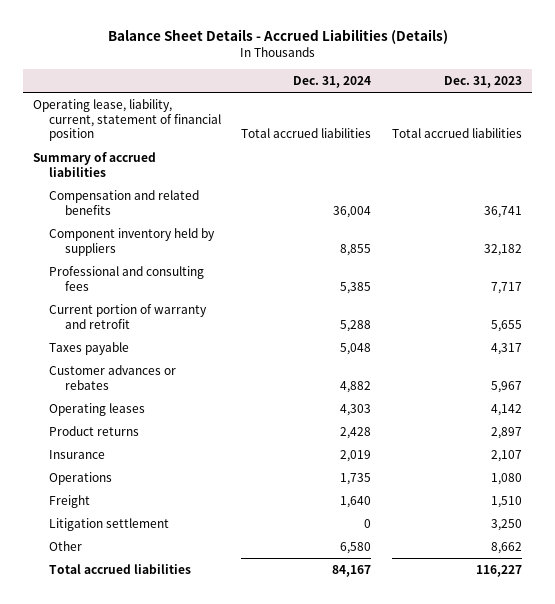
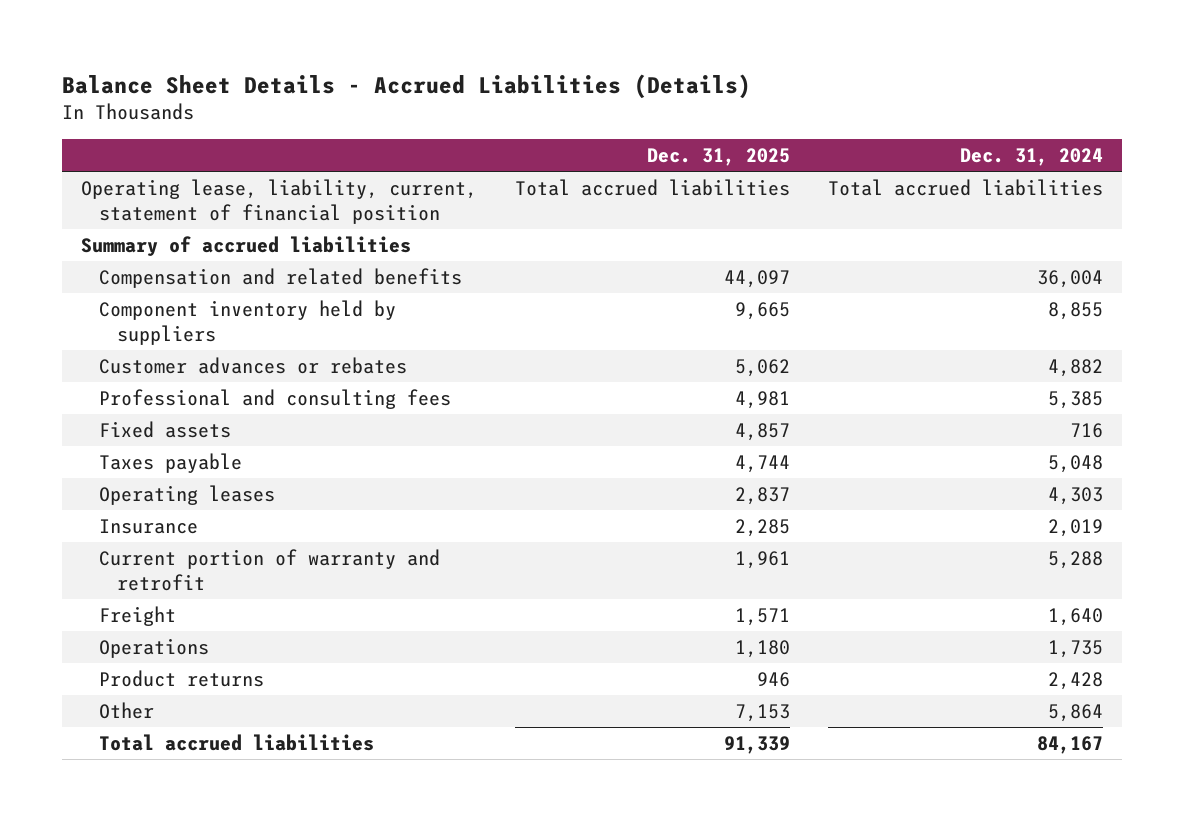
[443,75,522,88] Dec. 31, 2023 -> none
none -> [646,147,790,166] Dec. 31, 2025
[49,364,177,390] Customer advances or rebates -> [99,357,408,375] Customer advances or rebates
none -> [99,421,232,439] Fixed assets
[49,303,208,329] Current portion of warranty and retrofit -> [99,549,441,591] Current portion of warranty and retrofit
[49,517,170,531] Litigation settlement -> none
[49,471,113,485] Operations -> [99,638,210,659] Operations
[49,425,140,436] Product returns -> [99,670,265,688] Product returns
[340,541,372,554] 6,580 -> [1047,704,1103,723] 5,864

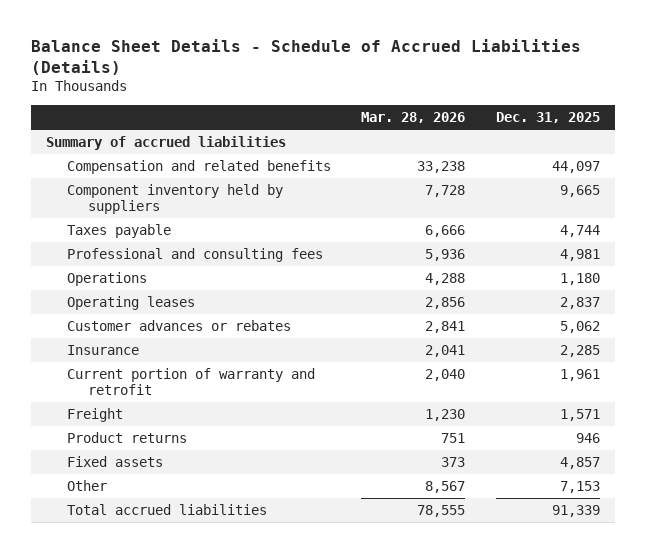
[61,73,751,99] Balance Sheet Details - Accrued Liabilities (Details) -> [30,38,581,75] Balance Sheet Details - Schedule of Accrued Liabilities (Details)
[959,147,1103,166] Dec. 31, 2024 -> none
none -> [361,111,466,123] Mar. 28, 2026
[80,179,477,224] Operating lease, liability, current, statement of financial position -> none
[99,389,452,410] Professional and consulting fees -> [67,248,324,263] Professional and consulting fees
[99,638,210,659] Operations -> [67,272,148,287] Operations
[99,357,408,375] Customer advances or rebates -> [67,320,292,332] Customer advances or rebates
[99,421,232,439] Fixed assets -> [67,456,164,468] Fixed assets

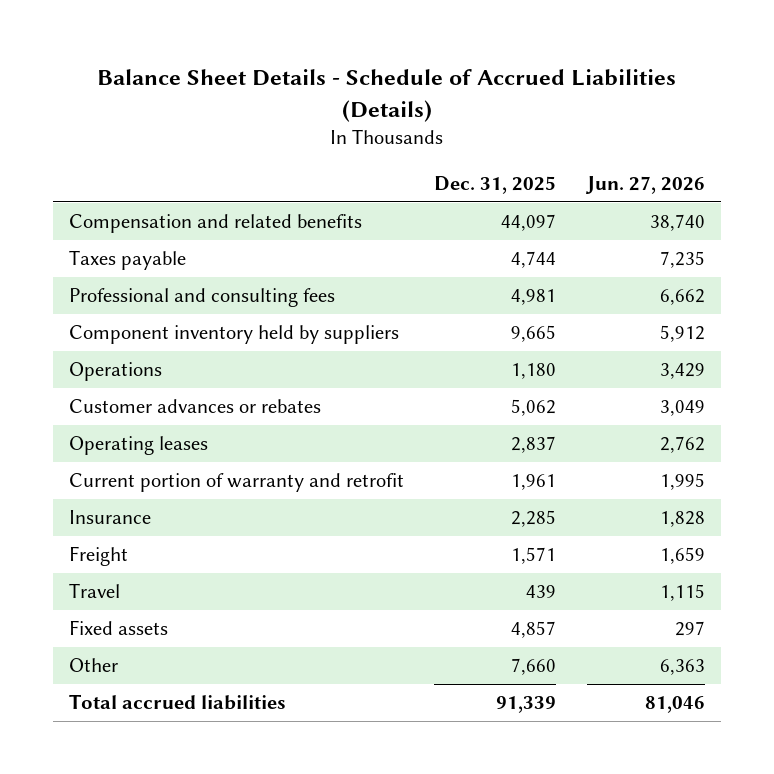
[361,111,466,123] Mar. 28, 2026 -> none
none -> [585,175,706,194] Jun. 27, 2026
[45,136,286,151] Summary of accrued liabilities -> none
[67,184,284,215] Component inventory held by suppliers -> [68,324,399,344] Component inventory held by suppliers
[67,296,196,311] Operating leases -> [68,435,208,455] Operating leases
[67,345,140,356] Insurance -> [68,509,151,524] Insurance
[67,432,188,444] Product returns -> none
none -> [68,582,120,598] Travel
[559,481,600,494] 7,153 -> [511,657,557,675] 7,660

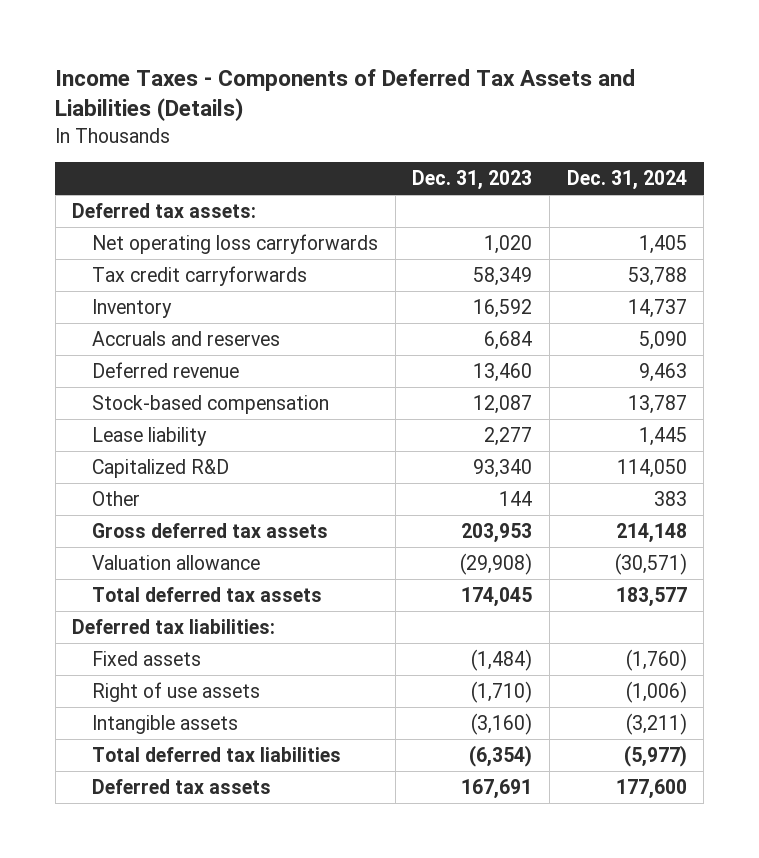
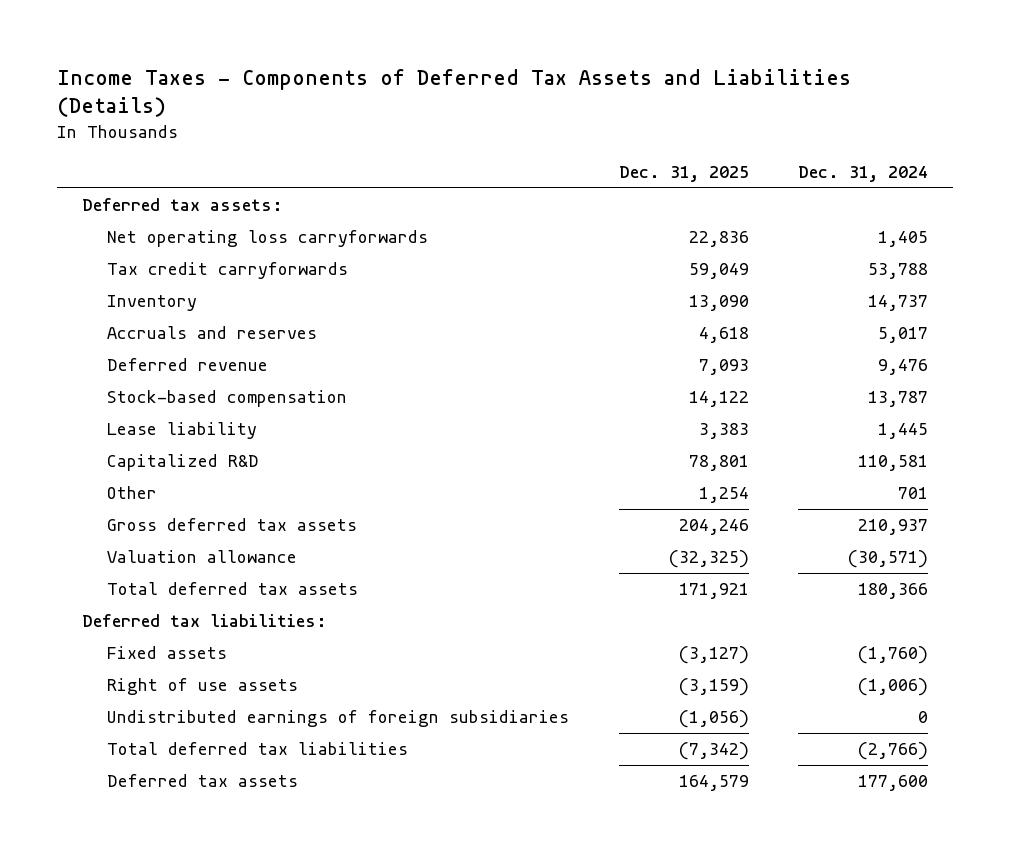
[412,170,533,191] Dec. 31, 2023 -> none
none -> [618,166,749,183] Dec. 31, 2025
[638,331,687,351] 5,090 -> [878,327,929,344] 5,017
[638,363,687,383] 9,463 -> [878,359,929,376] 9,476
[616,459,687,479] 114,050 -> [858,455,929,472] 110,581
[653,491,687,507] 383 -> [898,487,929,500] 701
[615,523,687,544] 214,148 -> [858,519,929,536] 210,937
[615,587,687,608] 183,577 -> [858,583,929,600] 180,366
[91,715,238,735] Intangible assets -> none
none -> [106,710,569,728] Undistributed earnings of foreign subsidiaries
[623,745,687,768] (5,977) -> [858,742,929,761] (2,766)

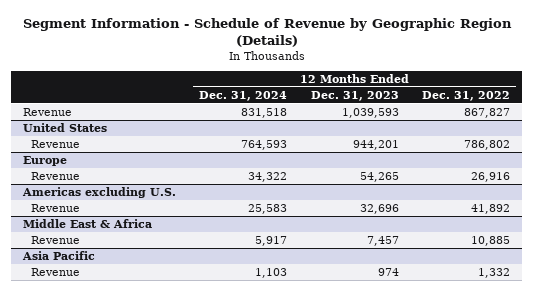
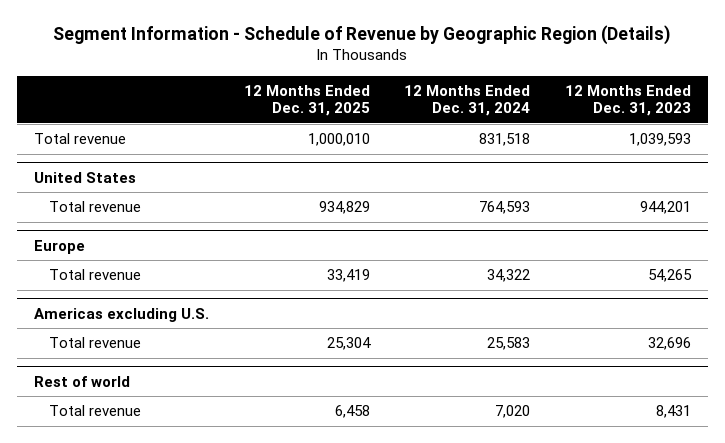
[422,90,511,101] Dec. 31, 2022 -> none
none -> [243,84,370,117] 12 Months Ended Dec. 31, 2025
[22,107,72,116] Revenue -> [33,133,126,145] Total revenue
[30,139,80,148] Revenue -> [49,201,142,213] Total revenue
[30,171,80,180] Revenue -> [49,269,142,281] Total revenue
[22,218,152,228] Middle East & Africa -> none
[21,250,95,260] Asia Pacific -> none
[30,267,80,276] Revenue -> none
[30,203,80,212] Revenue -> [49,337,142,349] Total revenue
none -> [33,375,130,387] Rest of world
[30,235,80,244] Revenue -> [49,405,142,417] Total revenue
[255,235,288,246] 5,917 -> [495,405,531,419] 7,020
[366,235,399,246] 7,457 -> [655,405,691,419] 8,431

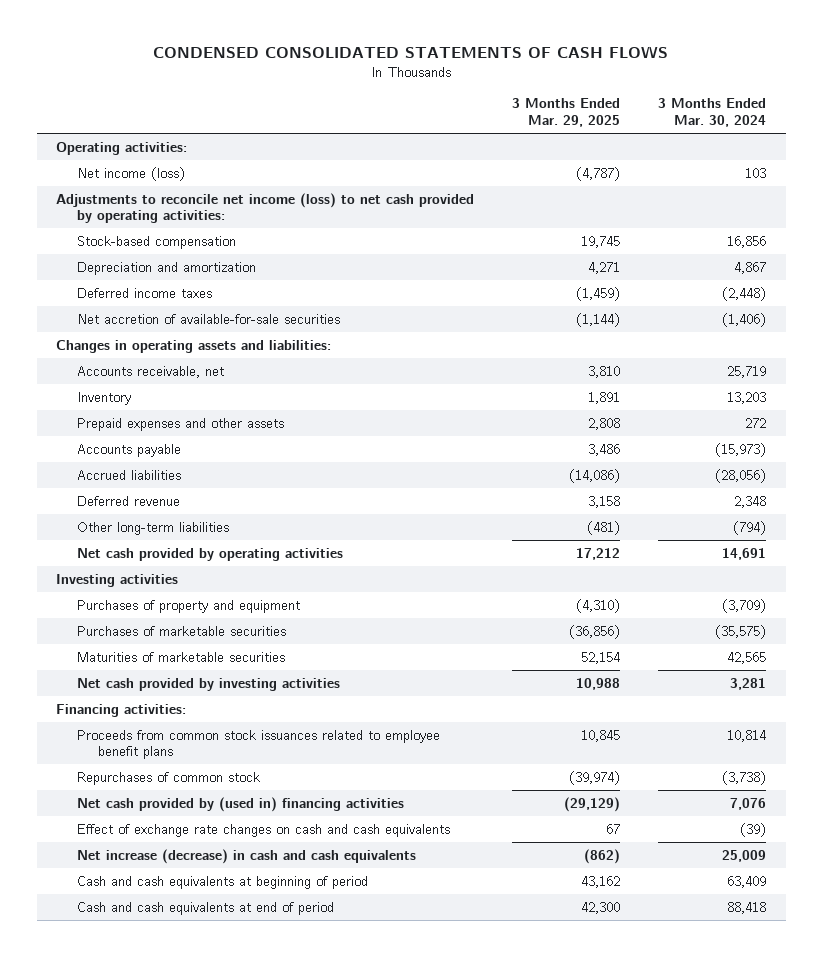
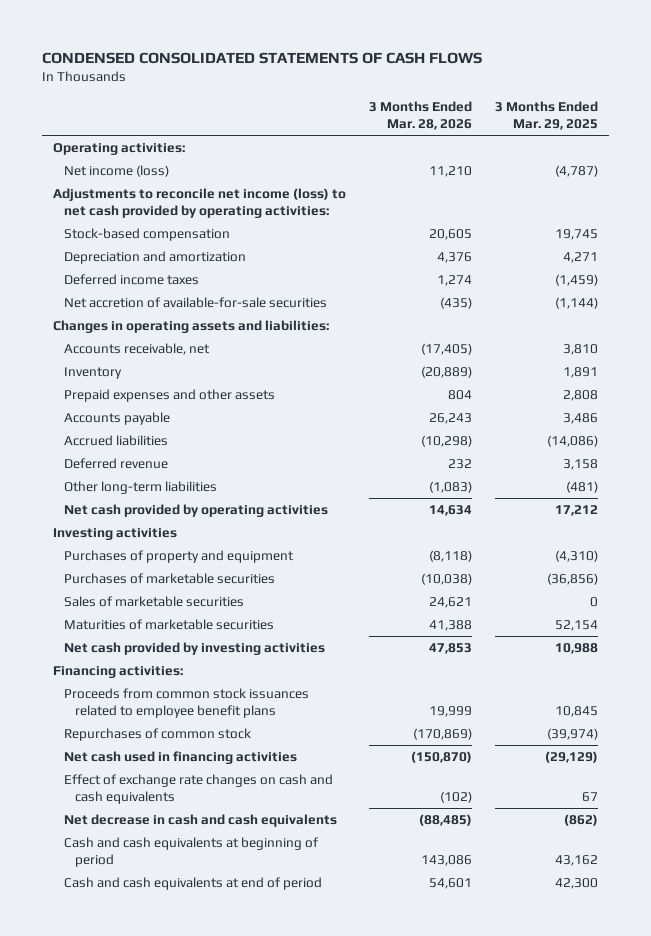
[658,98,767,128] 3 Months Ended Mar. 30, 2024 -> none
none -> [368,100,472,131] 3 Months Ended Mar. 28, 2026
none -> [63,596,244,608] Sales of marketable securities
[77,796,405,812] Net cash provided by (used in) financing activities -> [63,751,297,765] Net cash used in financing activities
[77,848,417,864] Net increase (decrease) in cash and cash equivalents -> [63,814,337,828] Net decrease in cash and cash equivalents

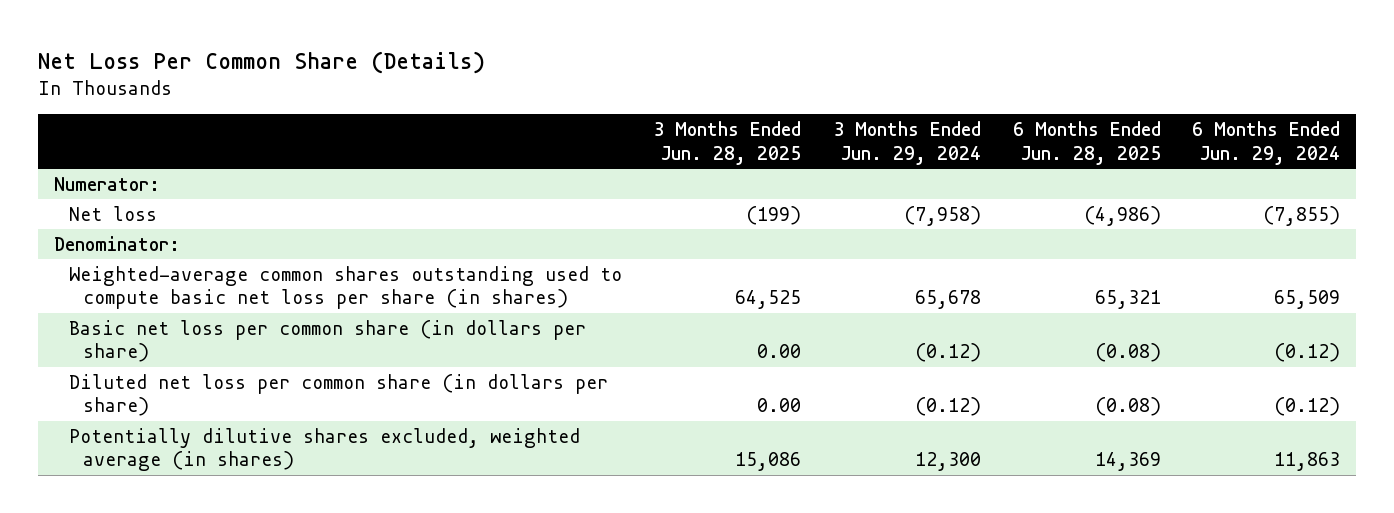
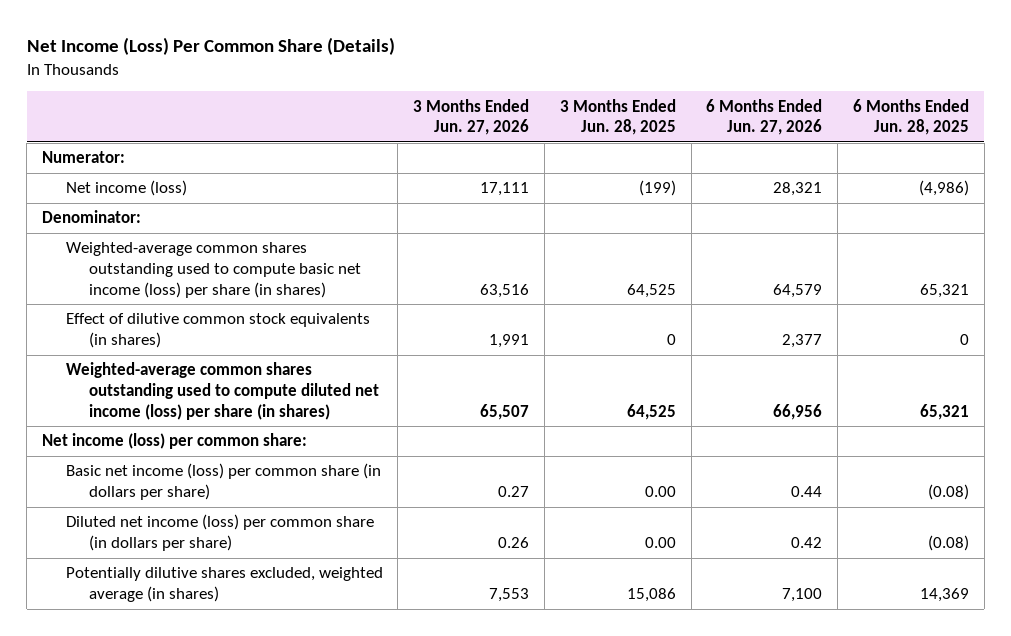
[38,50,486,74] Net Loss Per Common Share (Details) -> [26,37,395,56] Net Income (Loss) Per Common Share (Details)
[833,121,982,165] 3 Months Ended Jun. 29, 2024 -> none
[1192,121,1341,165] 6 Months Ended Jun. 29, 2024 -> none
none -> [413,98,530,136] 3 Months Ended Jun. 27, 2026
none -> [706,98,823,136] 6 Months Ended Jun. 27, 2026
[68,205,157,221] Net loss -> [65,180,187,197] Net income (loss)
[68,265,622,310] Weighted-average common shares outstanding used to compute basic net loss per share (in shares) -> [65,242,362,298] Weighted-average common shares outstanding used to compute basic net income (loss) per share (in shares)
none -> [65,313,370,349] Effect of dilutive common stock equivalents (in shares)
none -> [65,362,380,420] Weighted-average common shares outstanding used to compute diluted net income (loss) per share (in shares)
none -> [41,433,307,450] Net income (loss) per common share:
[68,319,586,363] Basic net loss per common share (in dollars per share) -> [65,463,381,501] Basic net income (loss) per common share (in dollars per share)
[68,373,608,417] Diluted net loss per common share (in dollars per share) -> [65,514,374,552] Diluted net income (loss) per common share (in dollars per share)

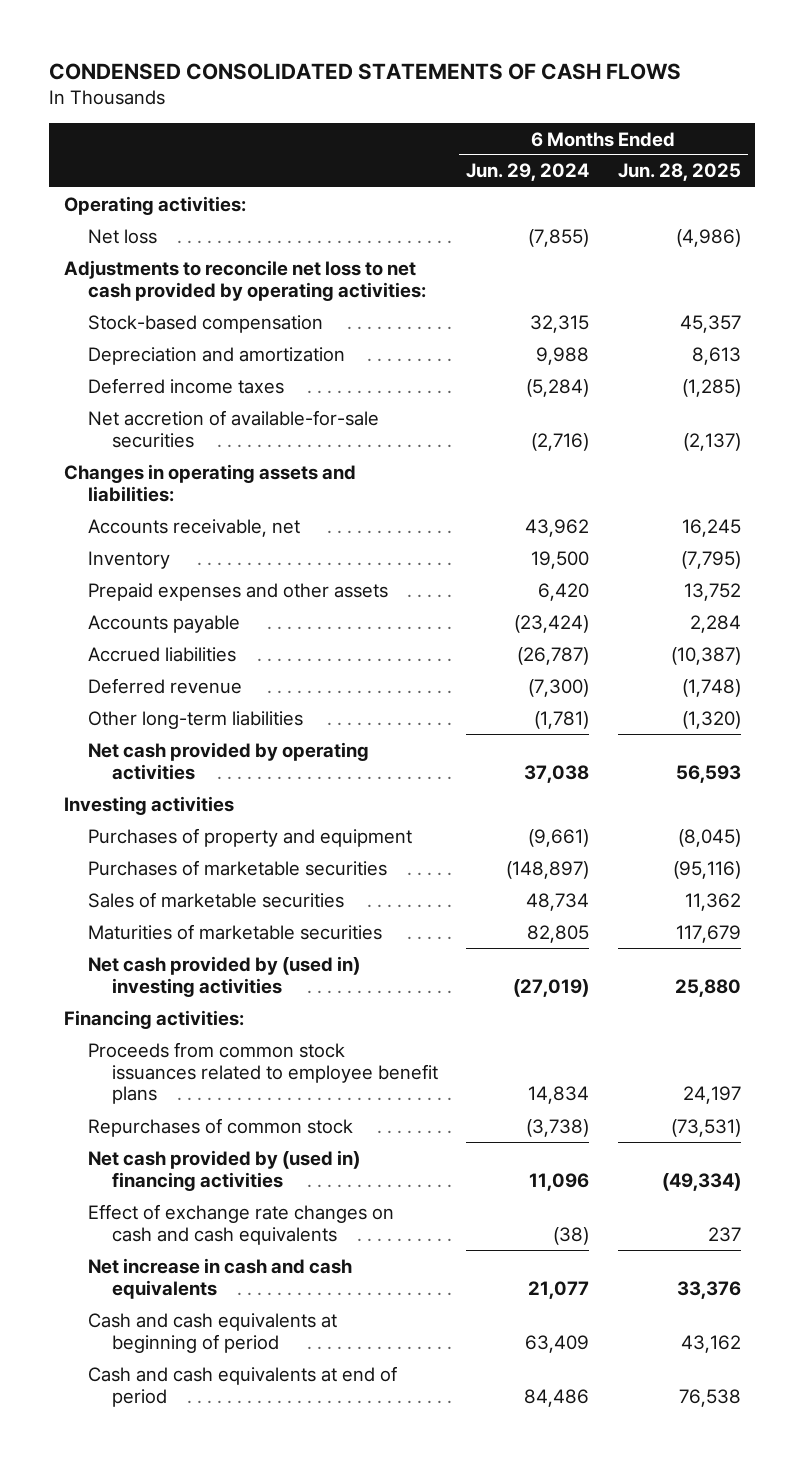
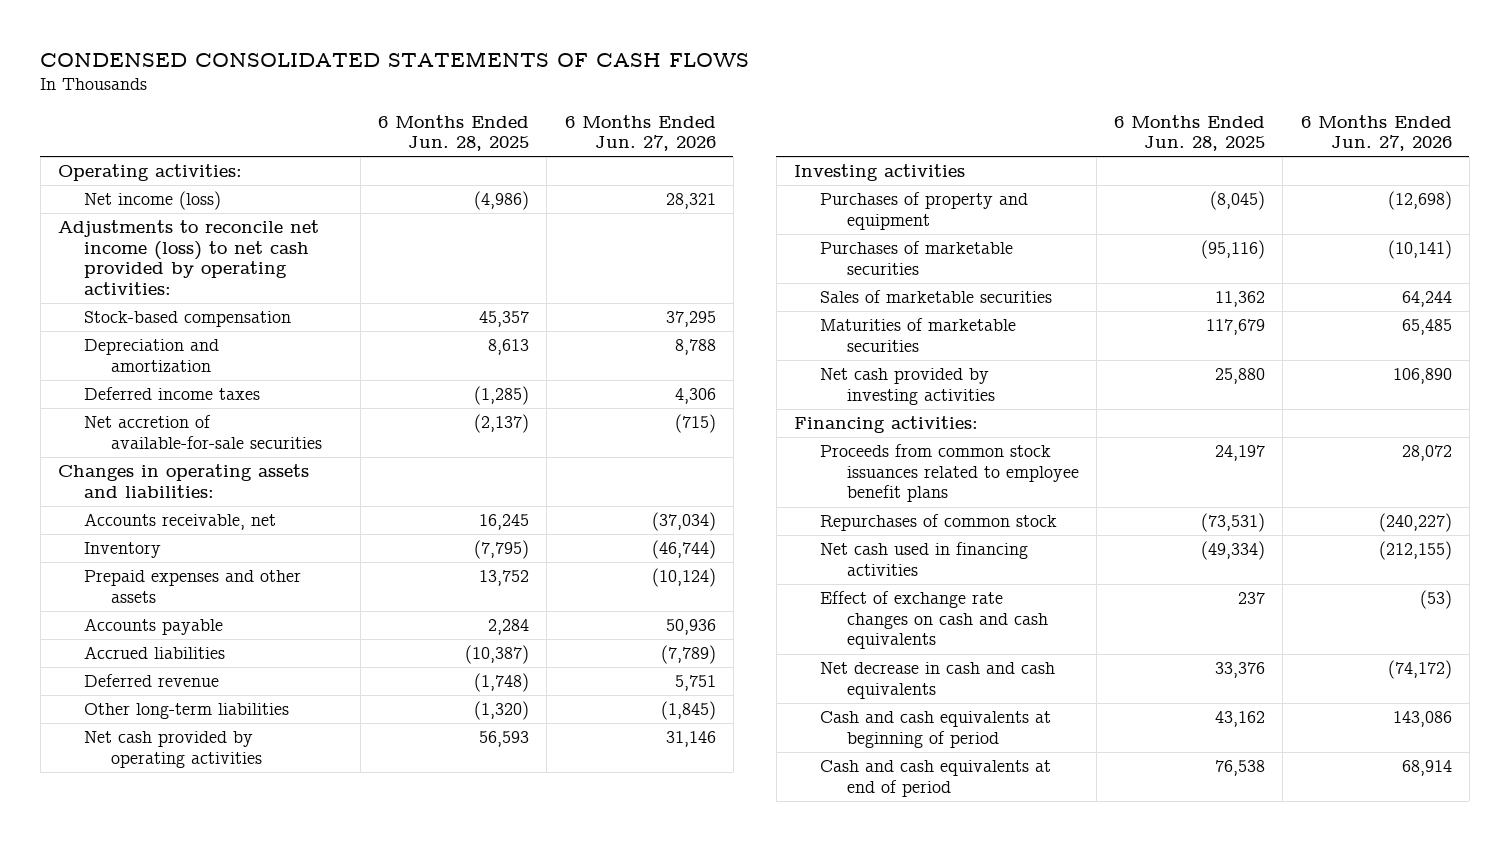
[466,163,590,182] Jun. 29, 2024 -> none
none -> [564,114,716,152] 6 Months Ended Jun. 27, 2026
[87,228,157,244] Net loss -> [84,191,222,211] Net income (loss)
[63,259,426,301] Adjustments to reconcile net loss to net cash provided by operating activities: -> [57,220,319,296] Adjustments to reconcile net income (loss) to net cash provided by operating activities:
[87,955,360,997] Net cash provided by (used in) investing activities -> [820,368,995,405] Net cash provided by investing activities
[87,1149,360,1191] Net cash provided by (used in) financing activities -> [820,542,1029,576] Net cash used in financing activities
[87,1257,352,1299] Net increase in cash and cash equivalents -> [820,662,1056,699] Net decrease in cash and cash equivalents

